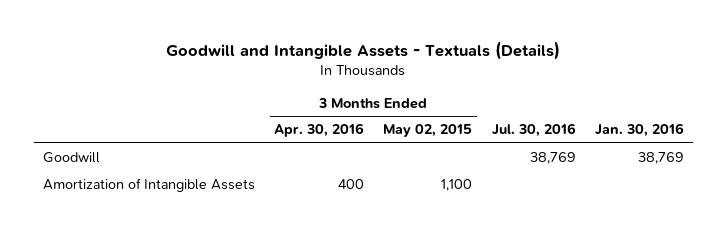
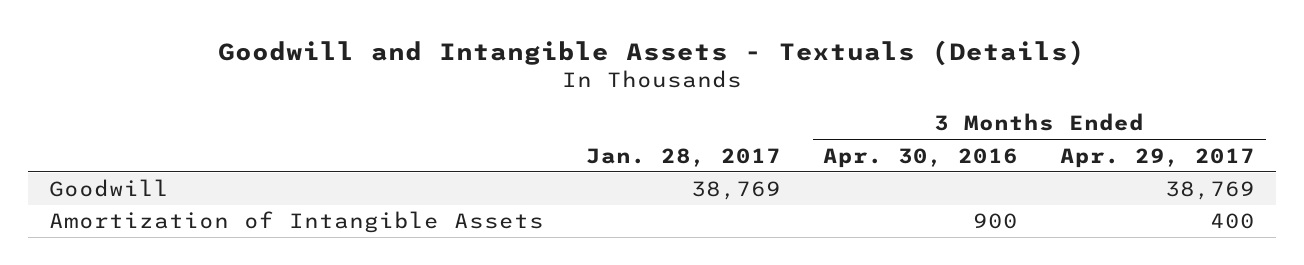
[383,124,473,138] May 02, 2015 -> none
[491,123,576,138] Jul. 30, 2016 -> none
[594,123,684,138] Jan. 30, 2016 -> none
none -> [586,147,782,167] Jan. 28, 2017
none -> [1060,147,1256,168] Apr. 29, 2017
[338,179,365,190] 400 -> [973,213,1019,230] 900

